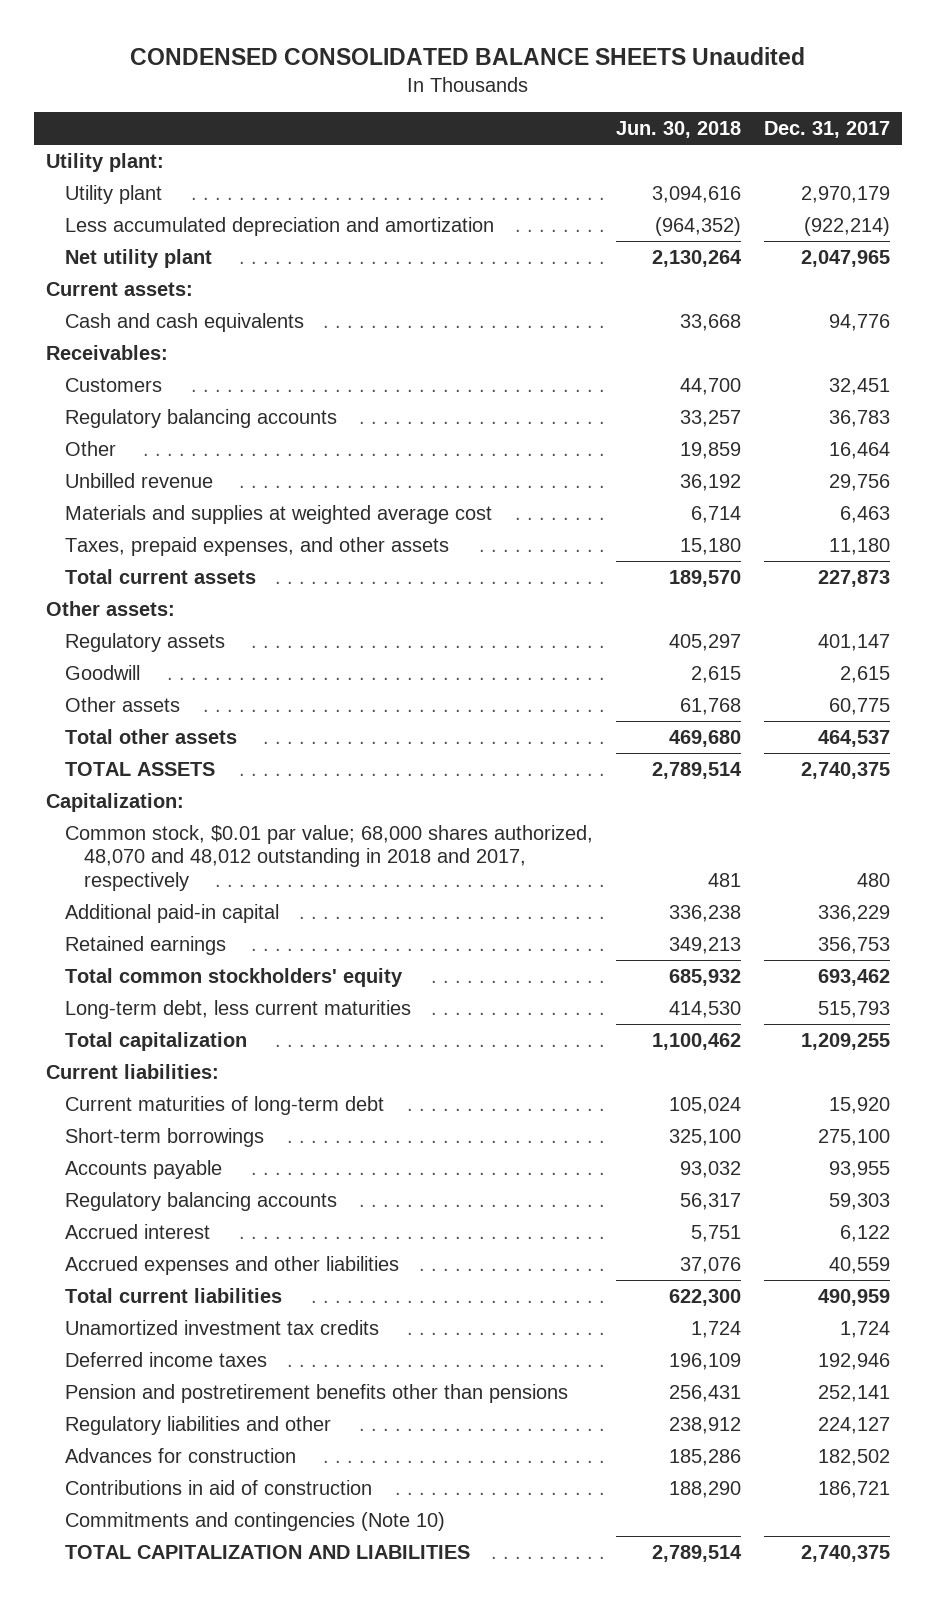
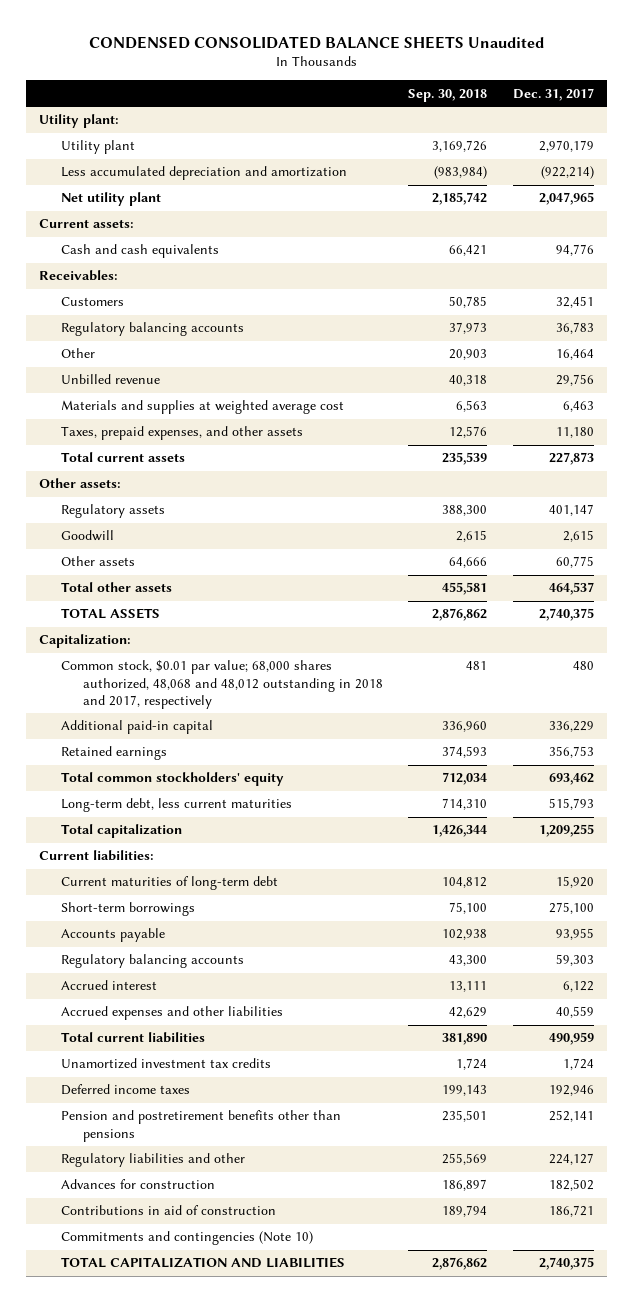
[616,121,742,139] Jun. 30, 2018 -> none
none -> [408,88,488,102] Sep. 30, 2018
[64,825,593,891] Common stock, $0.01 par value; 68,000 shares authorized, 48,070 and 48,012 outstanding in 2018 and 2017, respectively -> [60,660,383,709] Common stock, $0.01 par value; 68,000 shares authorized, 48,068 and 48,012 outstanding in 2018 and 2017, respectively

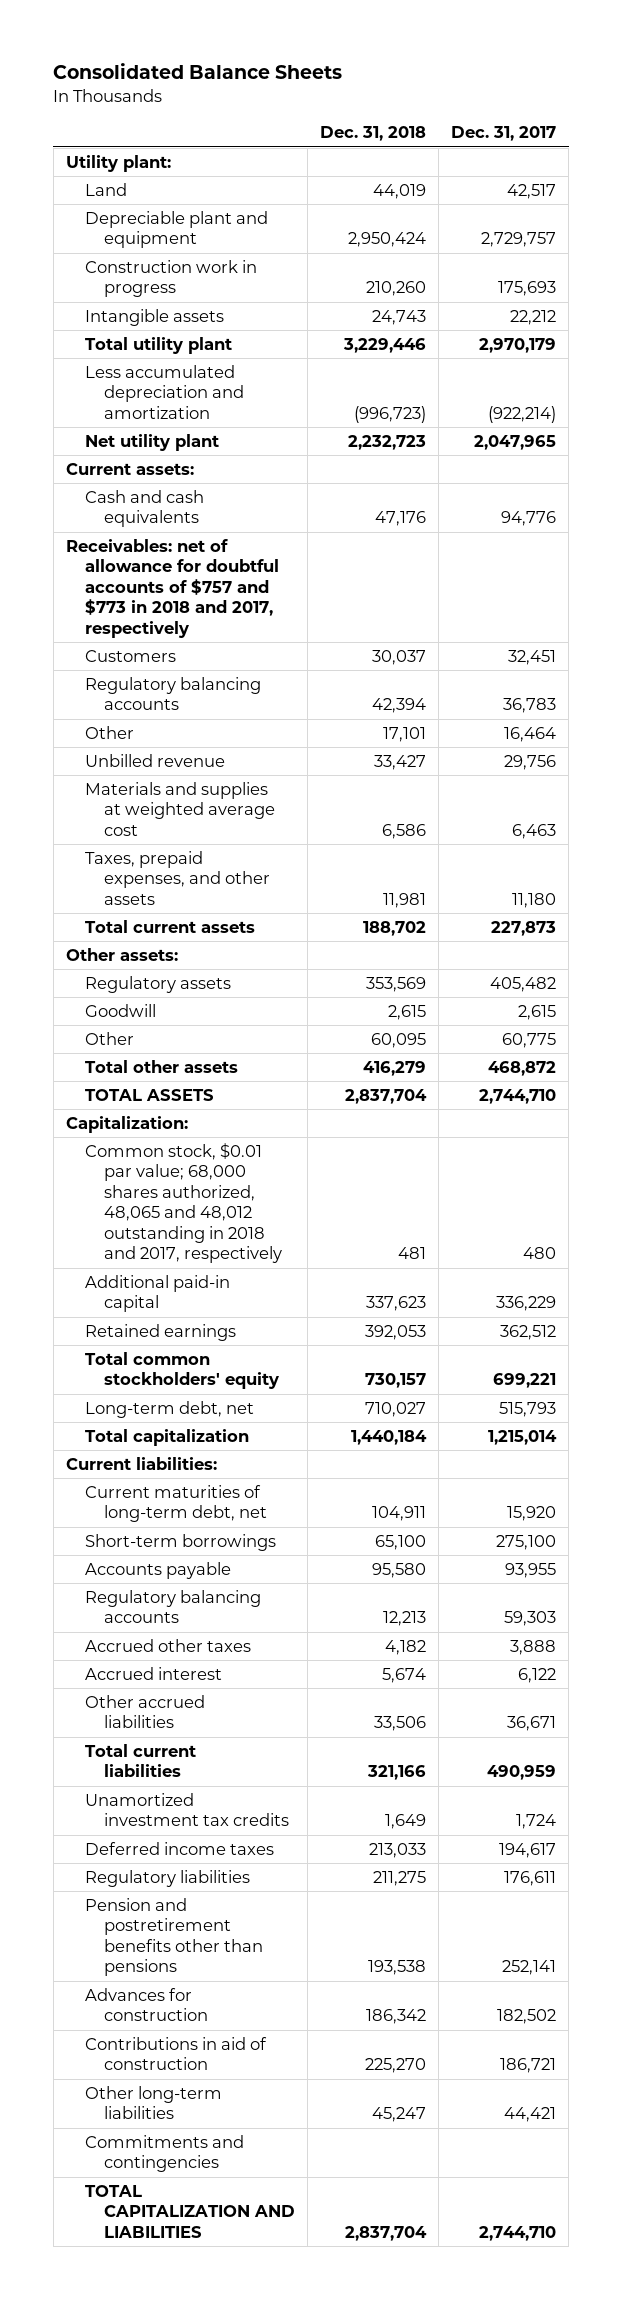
[88,35,544,49] CONDENSED CONSOLIDATED BALANCE SHEETS Unaudited -> [53,63,343,80] Consolidated Balance Sheets
[408,88,488,102] Sep. 30, 2018 -> none
none -> [319,126,426,142] Dec. 31, 2018
none -> [84,182,127,196] Land
none -> [84,210,268,249] Depreciable plant and equipment
none -> [84,259,257,298] Construction work in progress
none -> [84,308,224,326] Intangible assets
[60,140,135,155] Utility plant -> [84,336,232,354] Total utility plant
[39,270,119,282] Receivables: -> [66,538,279,638] Receivables: net of allowance for doubtful accounts of $757 and $773 in 2018 and 2017, respectively
[548,504,594,517] 401,147 -> [490,976,557,992] 405,482
[60,556,135,567] Other assets -> [84,1031,134,1045] Other
[548,582,594,596] 464,537 -> [488,1060,557,1076] 468,872
[538,608,594,622] 2,740,375 -> [479,1088,557,1104] 2,744,710
[60,660,383,709] Common stock, $0.01 par value; 68,000 shares authorized, 48,068 and 48,012 outstanding in 2018 and 2017, respectively -> [84,1142,282,1264] Common stock, $0.01 par value; 68,000 shares authorized, 48,065 and 48,012 outstanding in 2018 and 2017, respectively
[548,746,594,759] 356,753 -> [500,1324,557,1340] 362,512
[548,773,594,786] 693,462 -> [493,1373,557,1389] 699,221
[60,798,292,813] Long-term debt, less current maturities -> [84,1400,254,1418] Long-term debt, net
[538,824,594,838] 1,209,255 -> [488,1429,558,1445] 1,215,014
[60,876,278,891] Current maturities of long-term debt -> [84,1484,267,1523] Current maturities of long-term debt, net
none -> [84,1638,251,1652] Accrued other taxes
[60,1006,283,1021] Accrued expenses and other liabilities -> [84,1694,205,1729] Other accrued liabilities
[555,1006,594,1019] 40,559 -> [507,1716,557,1732] 36,671
[548,1085,594,1097] 192,946 -> [499,1842,557,1858] 194,617
none -> [84,1869,250,1887] Regulatory liabilities
[60,1153,245,1168] Regulatory liabilities and other -> none
none -> [84,2085,222,2120] Other long-term liabilities
[60,1231,313,1246] Commitments and contingencies (Note 10) -> [84,2134,244,2173] Commitments and contingencies
[538,1257,594,1271] 2,740,375 -> [479,2225,557,2241] 2,744,710

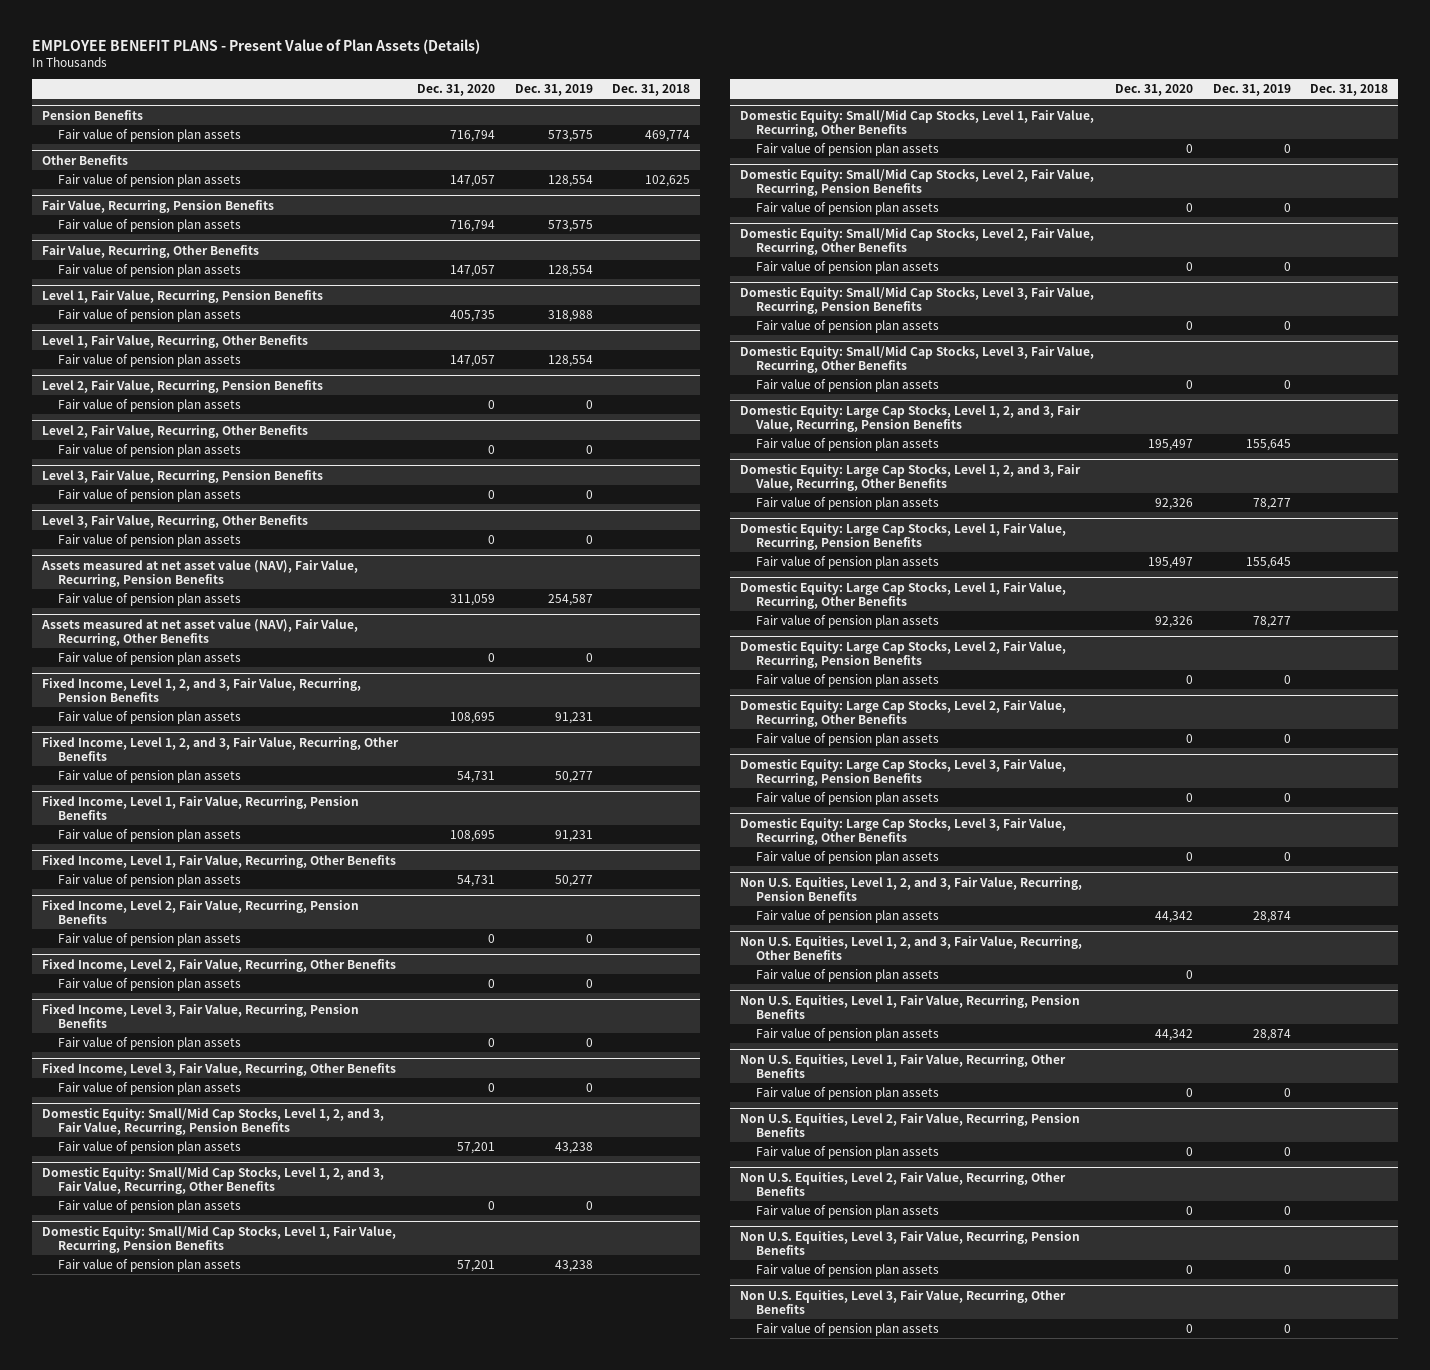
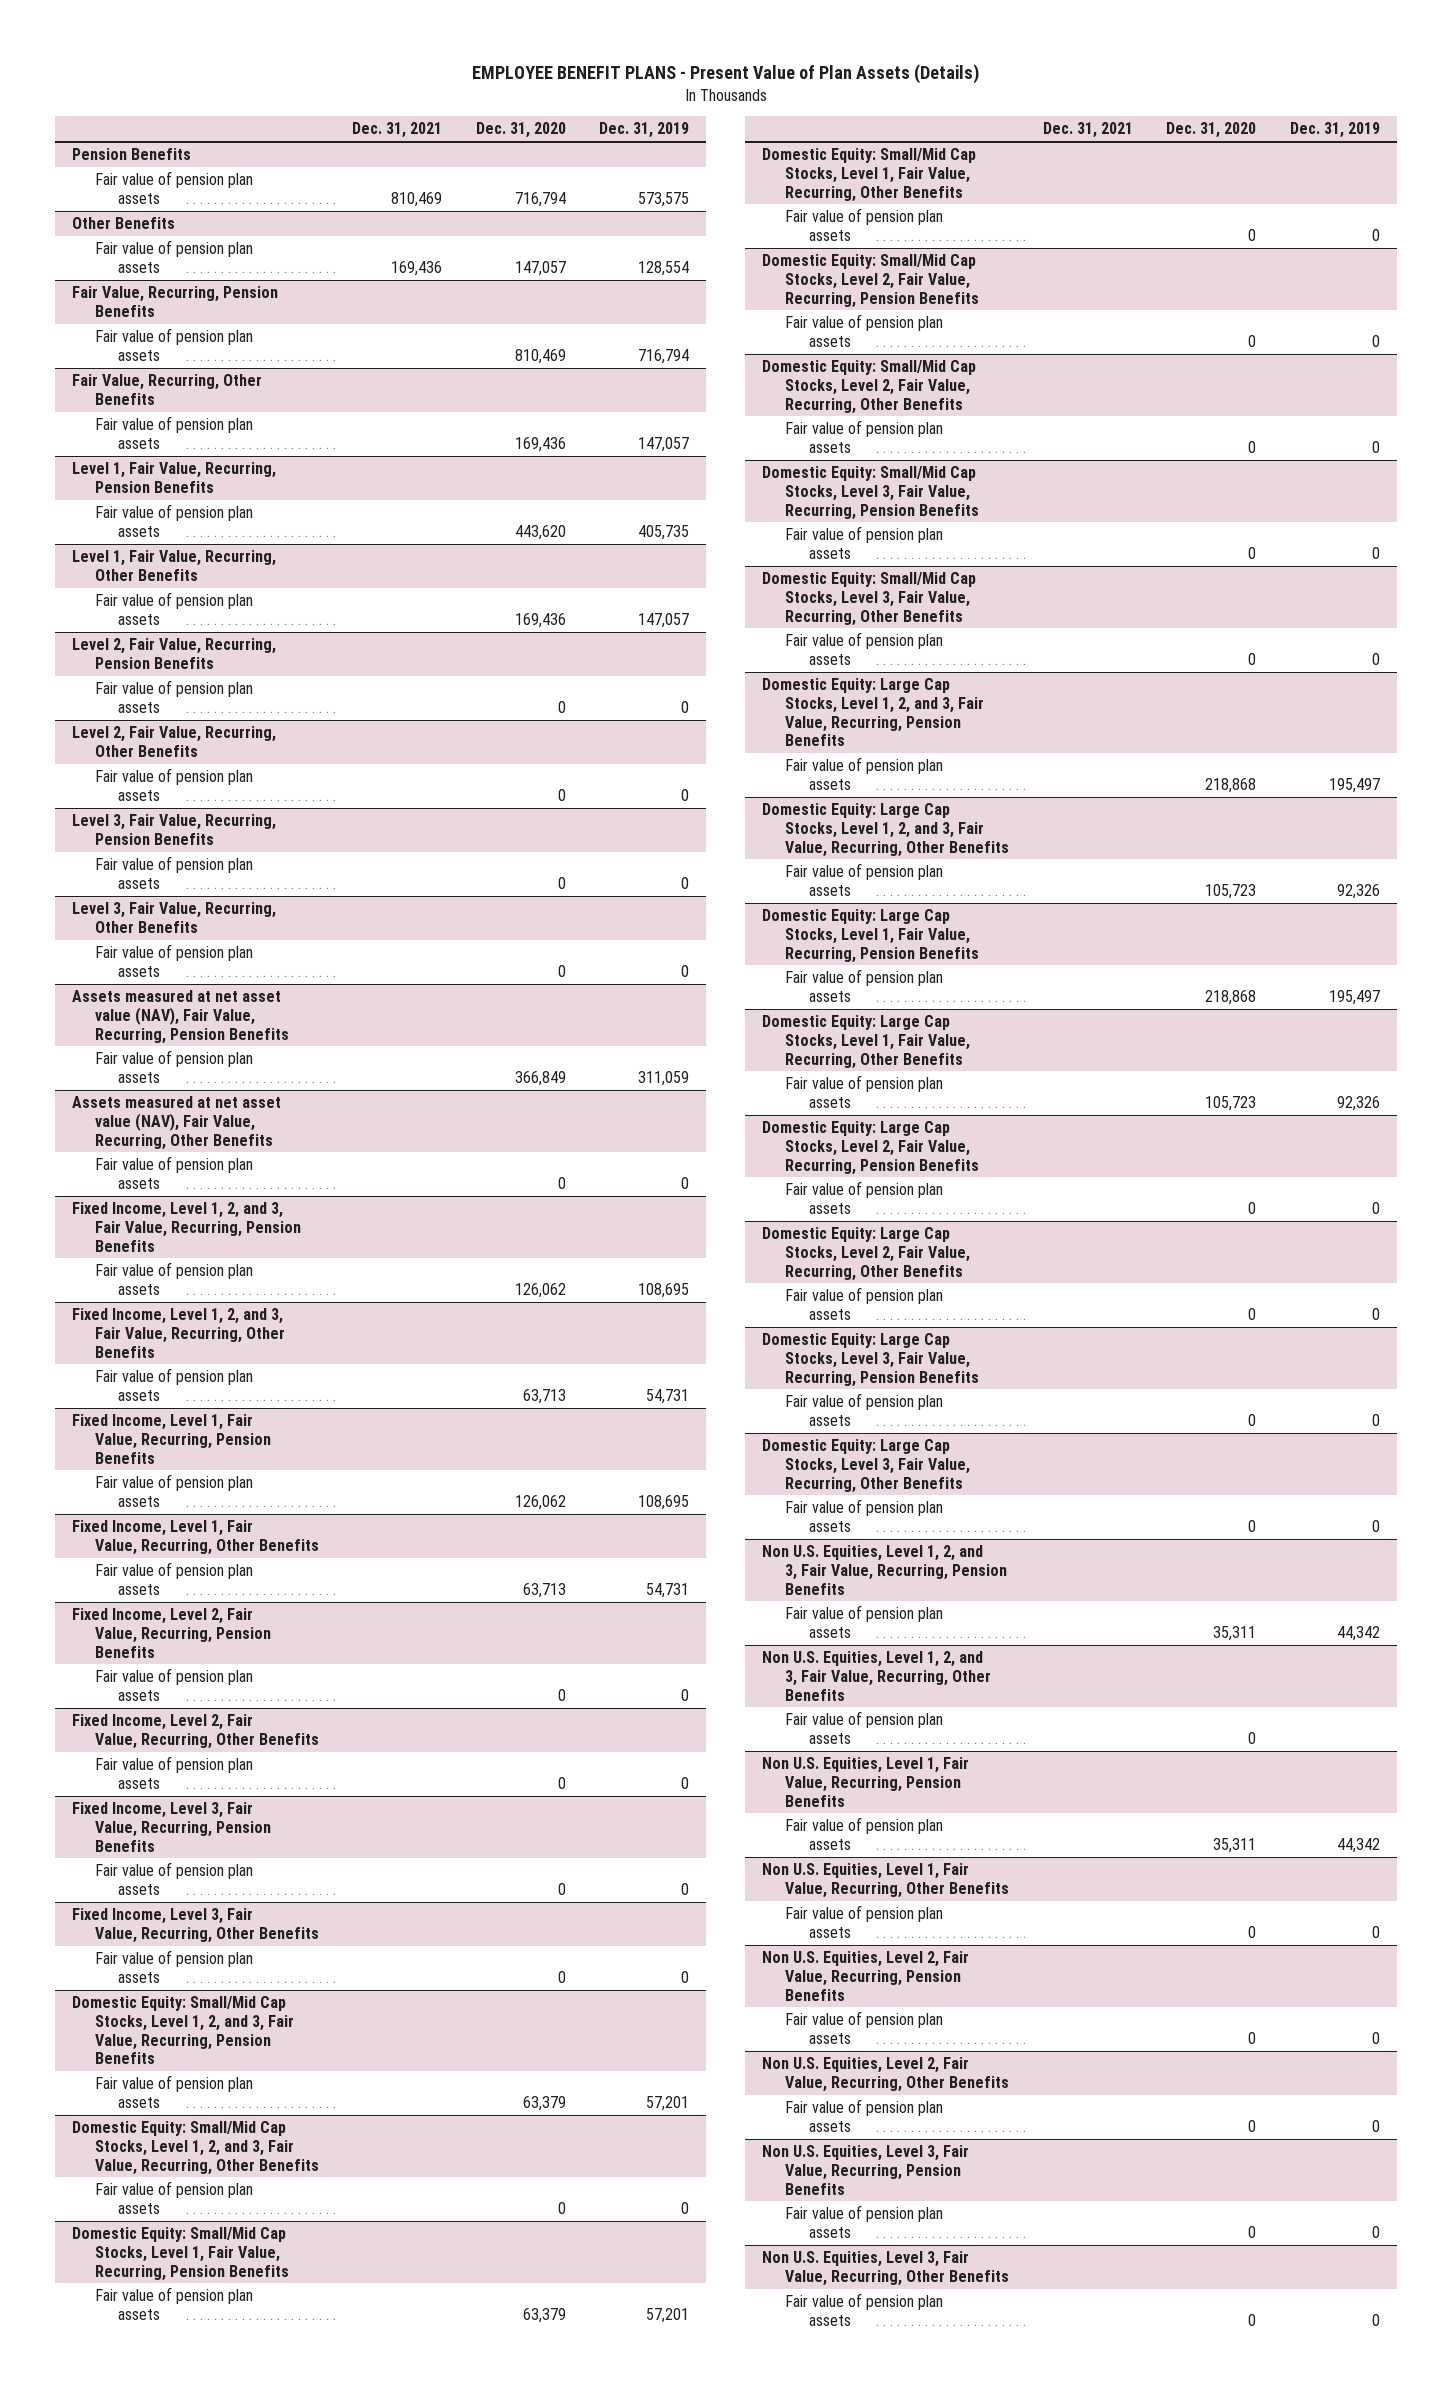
[612,83,691,96] Dec. 31, 2018 -> none
none -> [352,122,443,139] Dec. 31, 2021
[450,220,496,233] 716,794 -> [514,348,566,364] 810,469
[547,220,593,233] 573,575 -> [638,348,690,364] 716,794
[450,265,496,278] 147,057 -> [514,436,566,452] 169,436
[547,265,593,278] 128,554 -> [638,436,690,452] 147,057
[450,310,496,323] 405,735 -> [514,524,566,540] 443,620
[547,310,593,323] 318,988 -> [638,524,690,540] 405,735
[450,355,496,368] 147,057 -> [514,612,566,628] 169,436
[547,355,593,368] 128,554 -> [638,612,690,628] 147,057
[450,594,496,607] 311,059 -> [514,1070,566,1086] 366,849
[547,594,593,607] 254,587 -> [638,1070,690,1086] 311,059
[450,712,496,725] 108,695 -> [514,1282,566,1298] 126,062
[554,712,593,725] 91,231 -> [638,1282,690,1298] 108,695
[457,771,496,784] 54,731 -> [522,1388,566,1404] 63,713
[554,771,593,784] 50,277 -> [646,1388,690,1404] 54,731
[450,830,496,843] 108,695 -> [514,1494,566,1510] 126,062
[554,830,593,843] 91,231 -> [638,1494,690,1510] 108,695
[457,875,496,888] 54,731 -> [522,1582,566,1598] 63,713
[554,875,593,888] 50,277 -> [646,1582,690,1598] 54,731
[457,1142,496,1155] 57,201 -> [522,2095,566,2111] 63,379
[554,1142,593,1155] 43,238 -> [646,2095,690,2111] 57,201
[457,1260,496,1273] 57,201 -> [522,2307,566,2323] 63,379
[554,1260,593,1273] 43,238 -> [646,2307,690,2323] 57,201
[1148,439,1194,452] 195,497 -> [1205,777,1257,793] 218,868
[1245,439,1291,452] 155,645 -> [1328,777,1380,793] 195,497
[1155,498,1194,511] 92,326 -> [1205,883,1257,899] 105,723
[1252,498,1291,511] 78,277 -> [1336,883,1380,899] 92,326
[1148,557,1194,570] 195,497 -> [1205,989,1257,1005] 218,868
[1245,557,1291,570] 155,645 -> [1328,989,1380,1005] 195,497
[1155,616,1194,629] 92,326 -> [1205,1095,1257,1111] 105,723
[1252,616,1291,629] 78,277 -> [1336,1095,1380,1111] 92,326
[1155,911,1194,924] 44,342 -> [1213,1625,1257,1641] 35,311
[1252,911,1291,924] 28,874 -> [1336,1625,1380,1641] 44,342
[1155,1029,1194,1042] 44,342 -> [1213,1837,1257,1853] 35,311
[1252,1029,1291,1042] 28,874 -> [1336,1837,1380,1853] 44,342

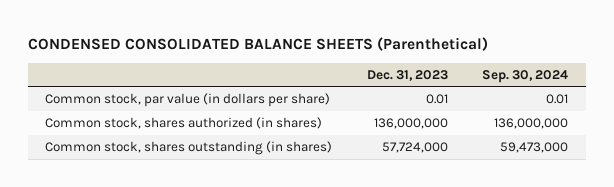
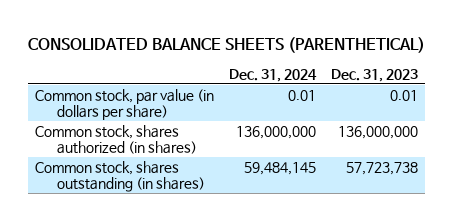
[27,36,488,51] CONDENSED CONSOLIDATED BALANCE SHEETS (Parenthetical) -> [28,36,426,53] CONSOLIDATED BALANCE SHEETS (PARENTHETICAL)
[482,69,569,83] Sep. 30, 2024 -> none
none -> [229,68,318,82] Dec. 31, 2024
[381,142,448,154] 57,724,000 -> [345,162,418,176] 57,723,738

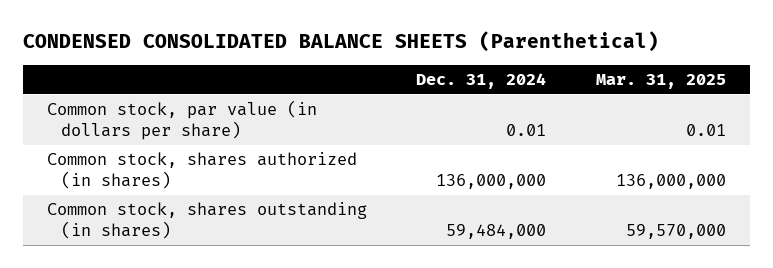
[28,36,426,53] CONSOLIDATED BALANCE SHEETS (PARENTHETICAL) -> [22,31,659,53] CONDENSED CONSOLIDATED BALANCE SHEETS (Parenthetical)
[330,68,418,82] Dec. 31, 2023 -> none
none -> [595,74,726,90] Mar. 31, 2025
[244,162,317,176] 59,484,145 -> [446,224,547,240] 59,484,000

